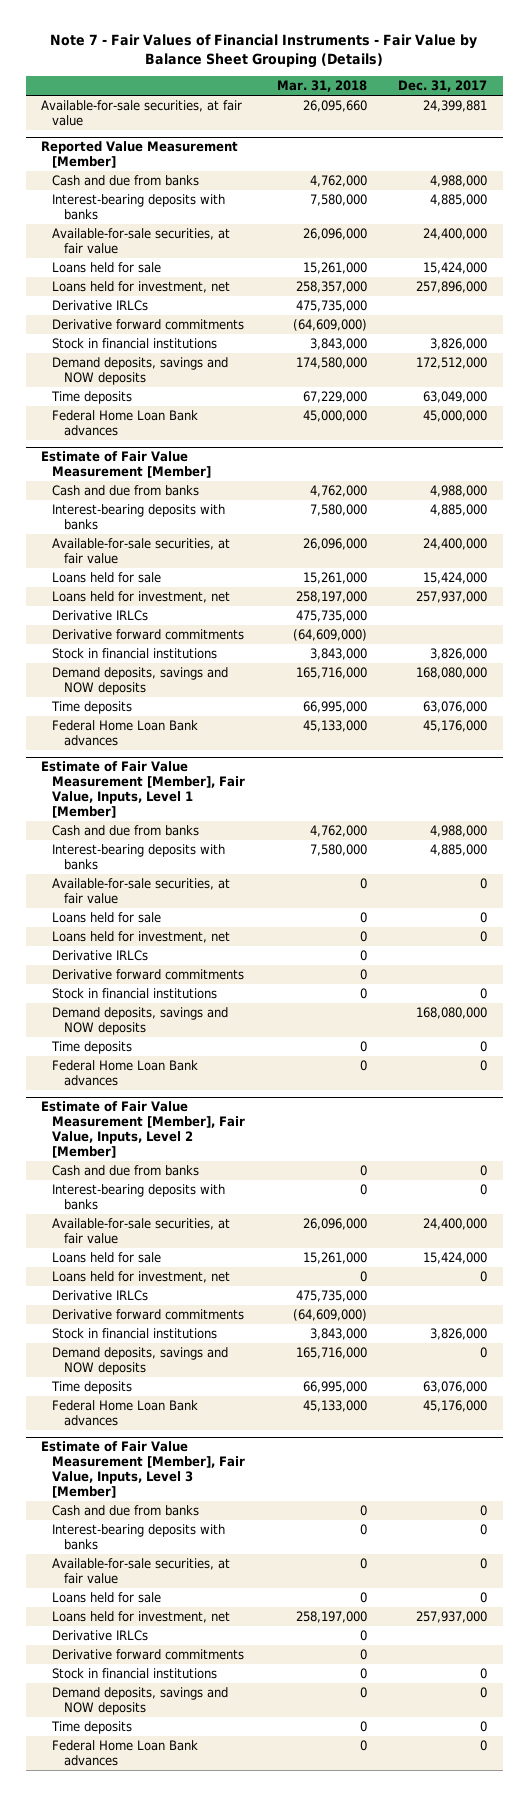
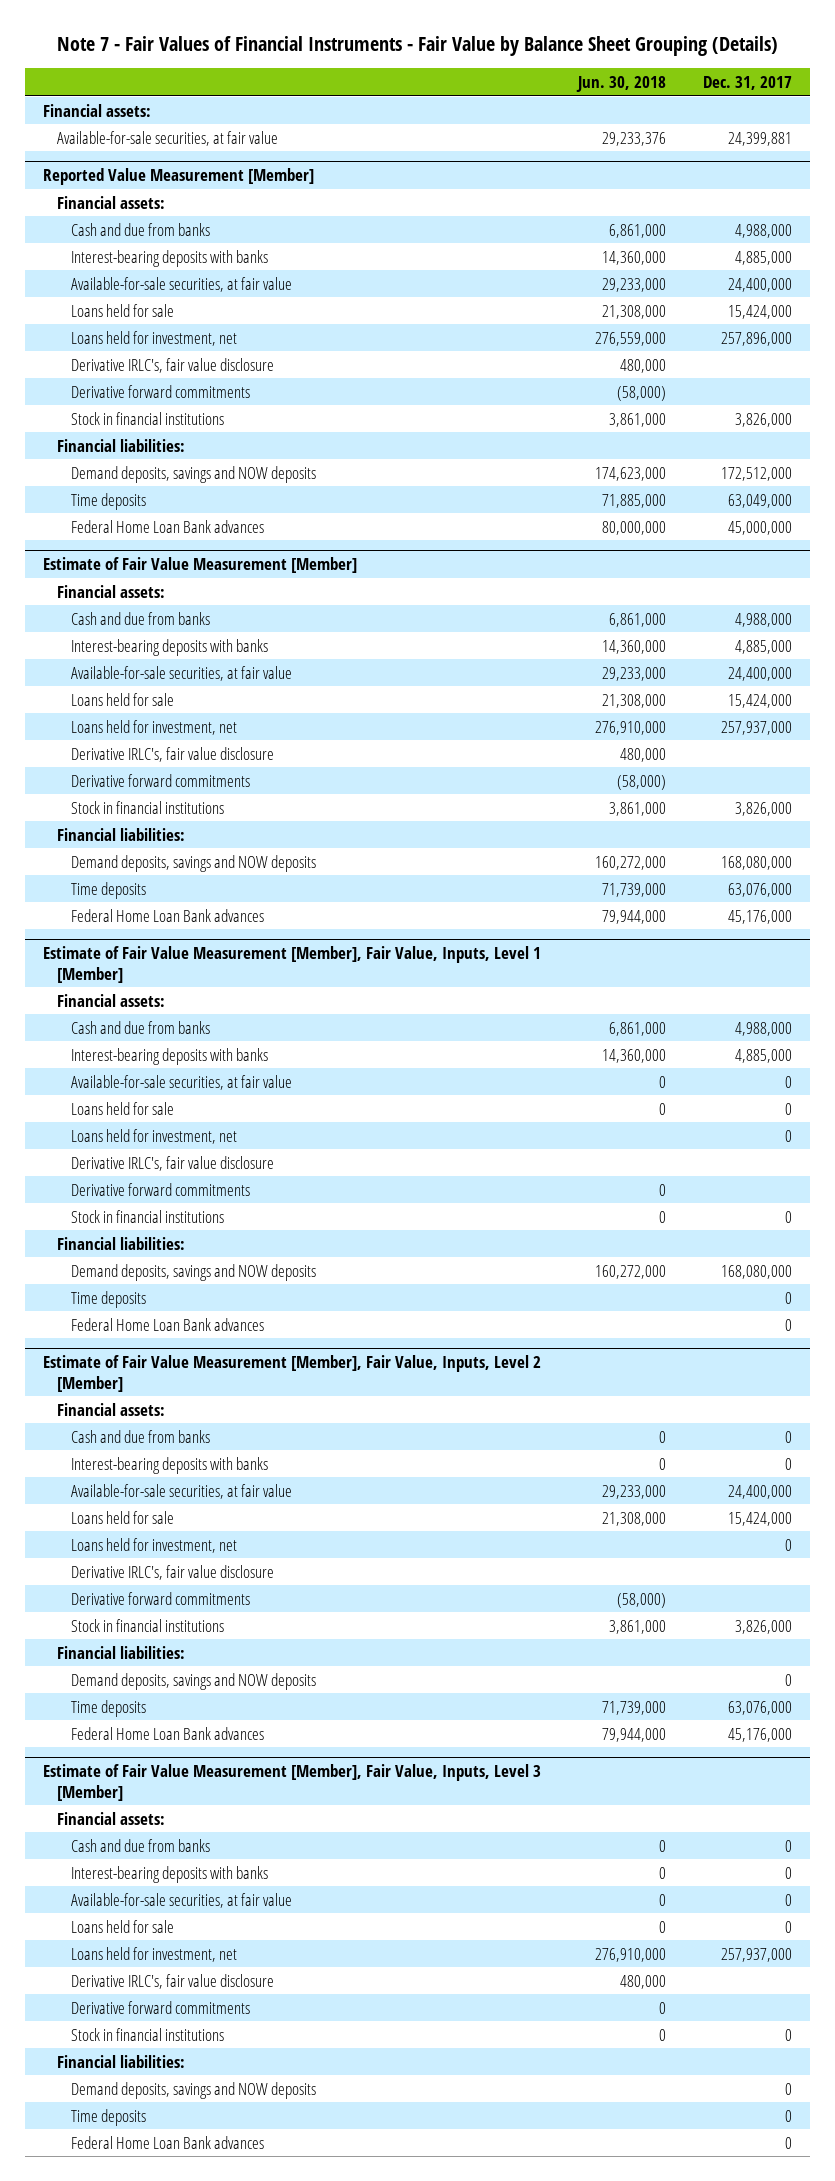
[276,80,367,93] Mar. 31, 2018 -> none
none -> [576,76,667,93] Jun. 30, 2018
none -> [43,103,152,117] Financial assets:
none -> [57,195,166,209] Financial assets:
[52,300,149,312] Derivative IRLCs -> [70,357,274,373] Derivative IRLC's, fair value disclosure
none -> [57,438,186,452] Financial liabilities:
none -> [57,584,166,598] Financial assets:
[52,610,149,622] Derivative IRLCs -> [70,746,274,762] Derivative IRLC's, fair value disclosure
none -> [57,827,186,841] Financial liabilities:
none -> [57,993,166,1007] Financial assets:
[52,950,149,962] Derivative IRLCs -> [70,1155,274,1171] Derivative IRLC's, fair value disclosure
none -> [57,1236,186,1250] Financial liabilities:
none -> [57,1402,166,1416] Financial assets:
[52,1290,149,1302] Derivative IRLCs -> [70,1564,274,1580] Derivative IRLC's, fair value disclosure
none -> [57,1645,186,1659] Financial liabilities:
none -> [57,1811,166,1825] Financial assets:
[52,1630,149,1642] Derivative IRLCs -> [70,1973,274,1989] Derivative IRLC's, fair value disclosure
none -> [57,2054,186,2068] Financial liabilities:

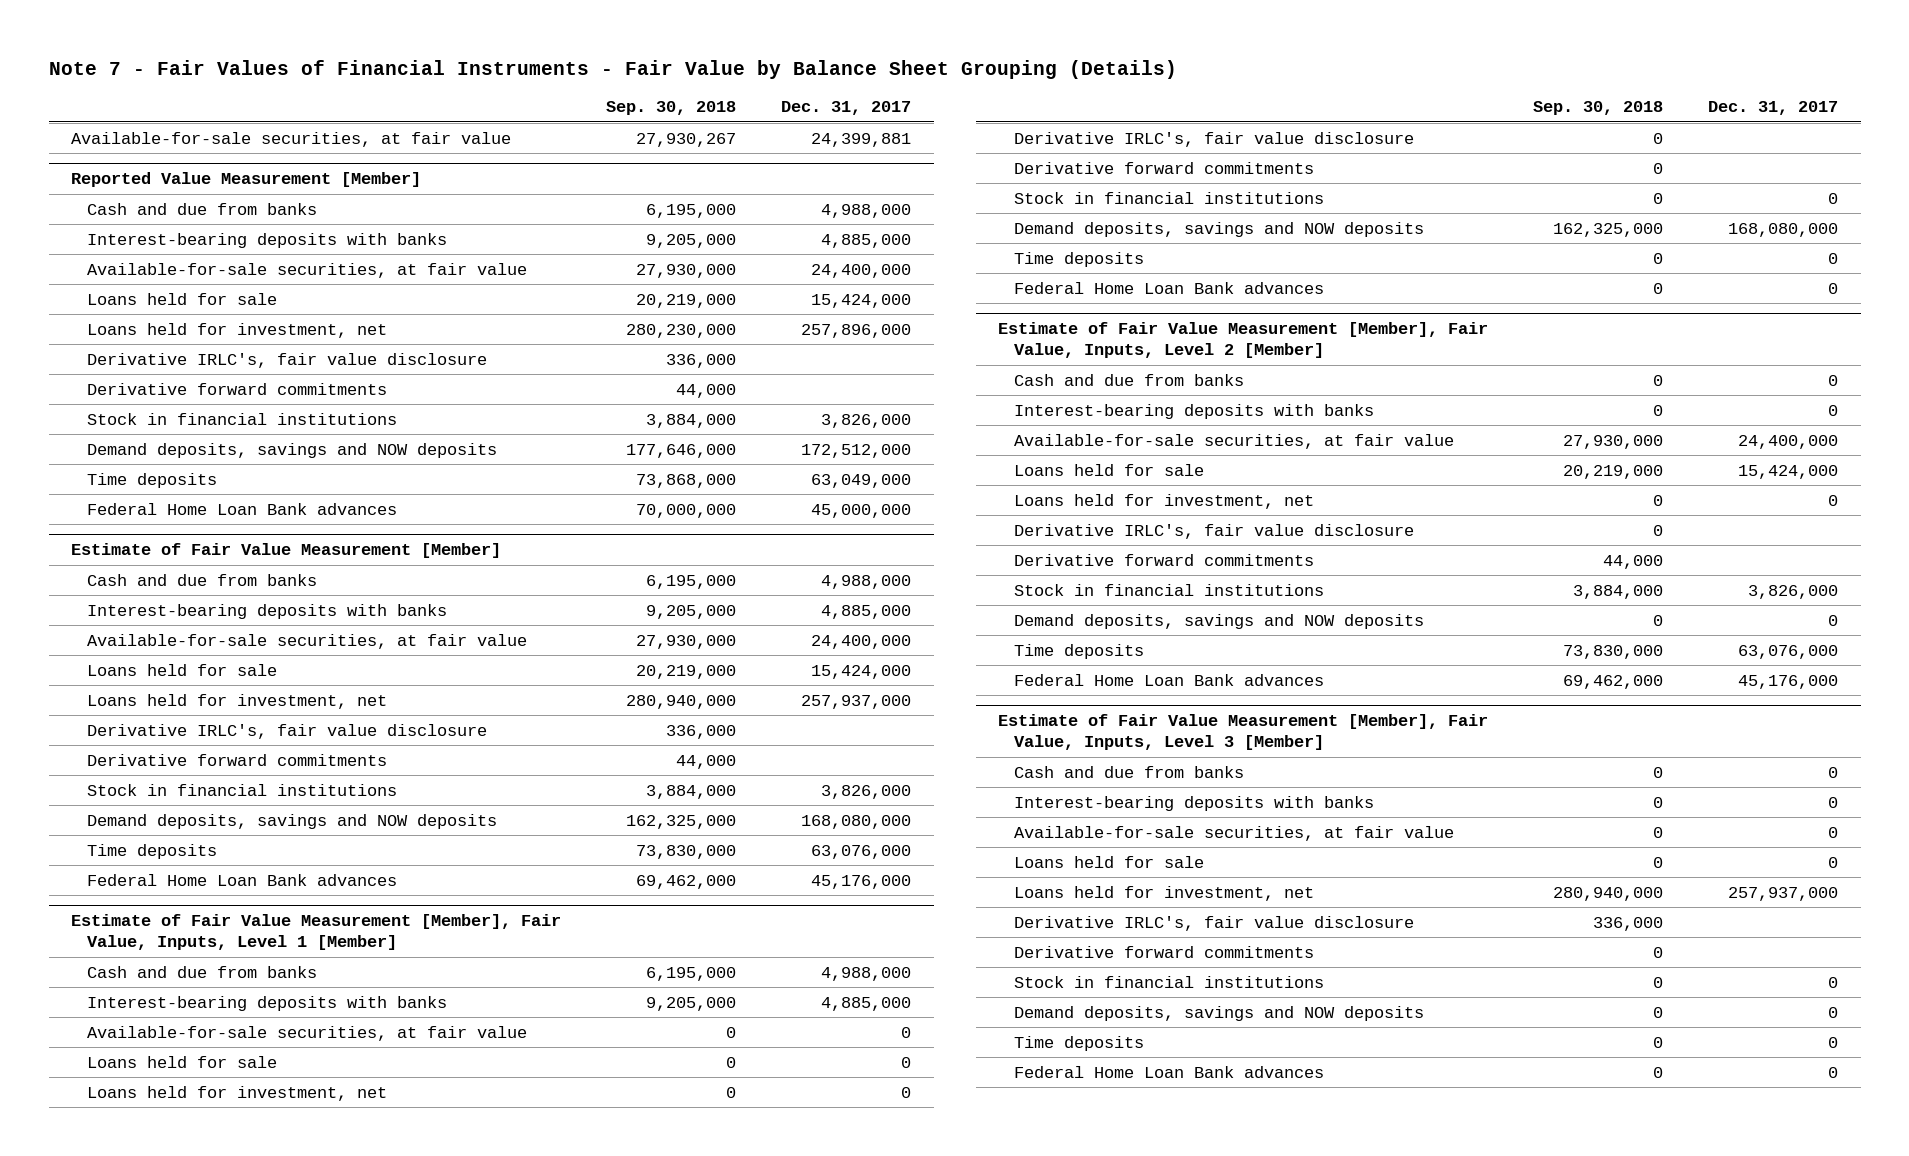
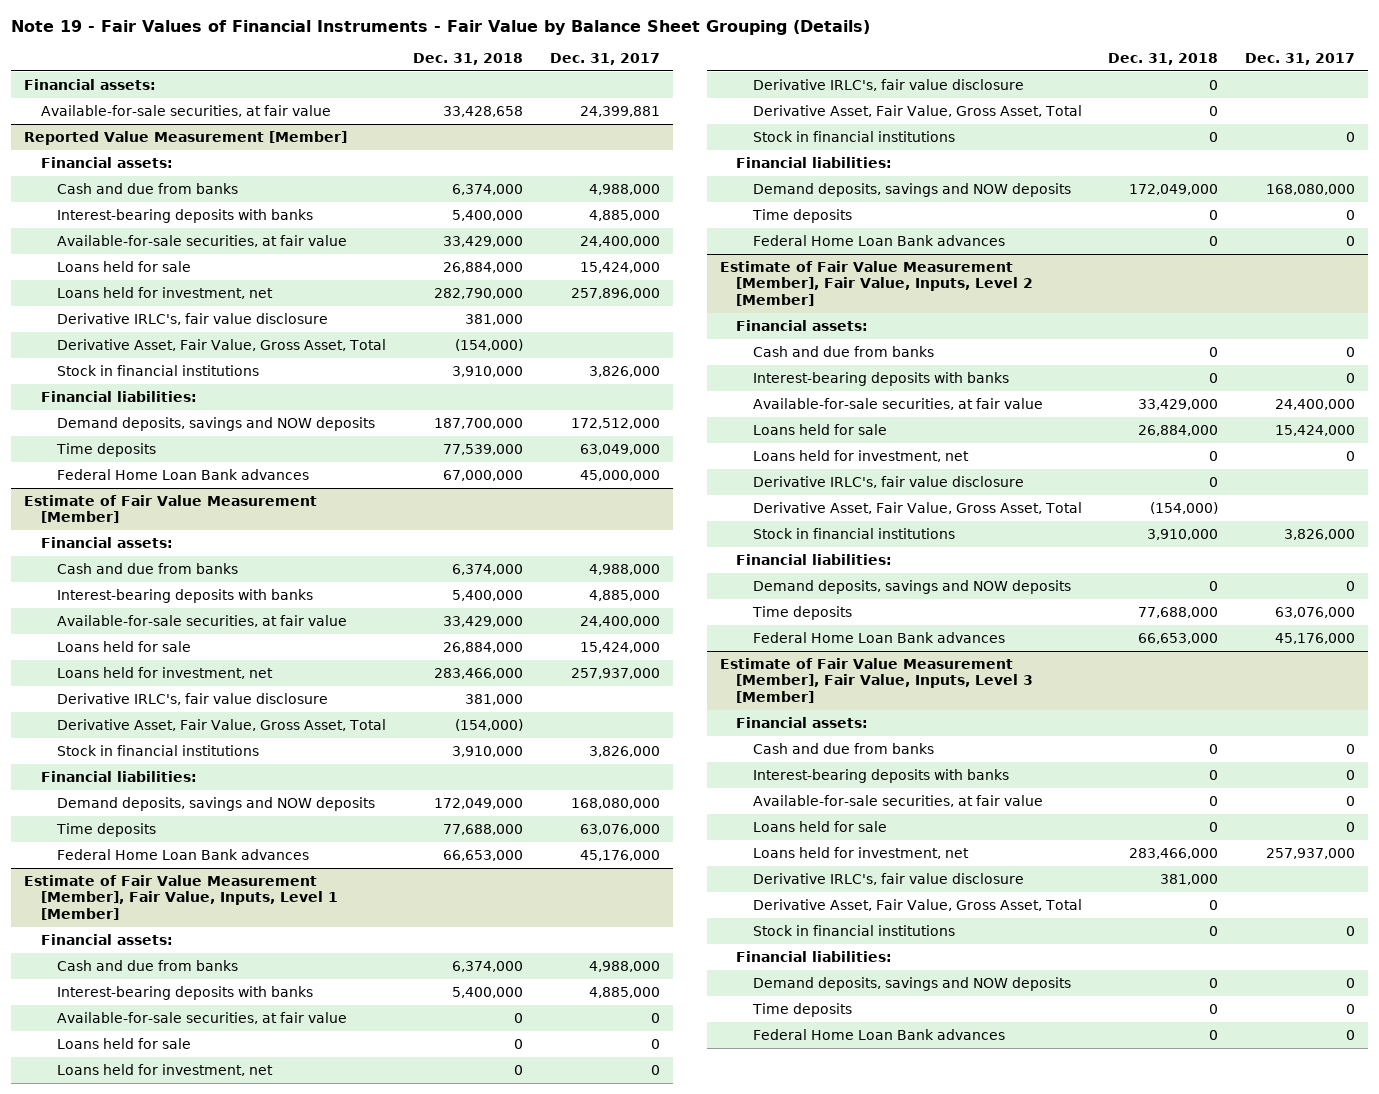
[48,59,1177,79] Note 7 - Fair Values of Financial Instruments - Fair Value by Balance Sheet Grouping (Details) -> [11,19,871,35] Note 19 - Fair Values of Financial Instruments - Fair Value by Balance Sheet Grouping (Details)
[606,101,737,116] Sep. 30, 2018 -> none
none -> [412,52,523,65] Dec. 31, 2018
none -> [24,78,157,90] Financial assets:
none -> [40,156,173,168] Financial assets:
[87,382,388,395] Derivative forward commitments -> [57,338,387,351] Derivative Asset, Fair Value, Gross Asset, Total
none -> [40,390,197,402] Financial liabilities:
none -> [40,536,173,548] Financial assets:
[87,753,388,766] Derivative forward commitments -> [57,718,387,731] Derivative Asset, Fair Value, Gross Asset, Total
none -> [40,770,197,782] Financial liabilities:
none -> [40,933,173,945] Financial assets:
[1014,161,1315,174] Derivative forward commitments -> [752,104,1082,117] Derivative Asset, Fair Value, Gross Asset, Total
none -> [736,156,893,168] Financial liabilities:
none -> [736,319,869,331] Financial assets:
[1014,553,1315,566] Derivative forward commitments -> [752,501,1082,514] Derivative Asset, Fair Value, Gross Asset, Total
none -> [736,553,893,565] Financial liabilities:
none -> [736,716,869,728] Financial assets:
[1014,945,1315,958] Derivative forward commitments -> [752,898,1082,911] Derivative Asset, Fair Value, Gross Asset, Total
none -> [736,950,893,962] Financial liabilities:

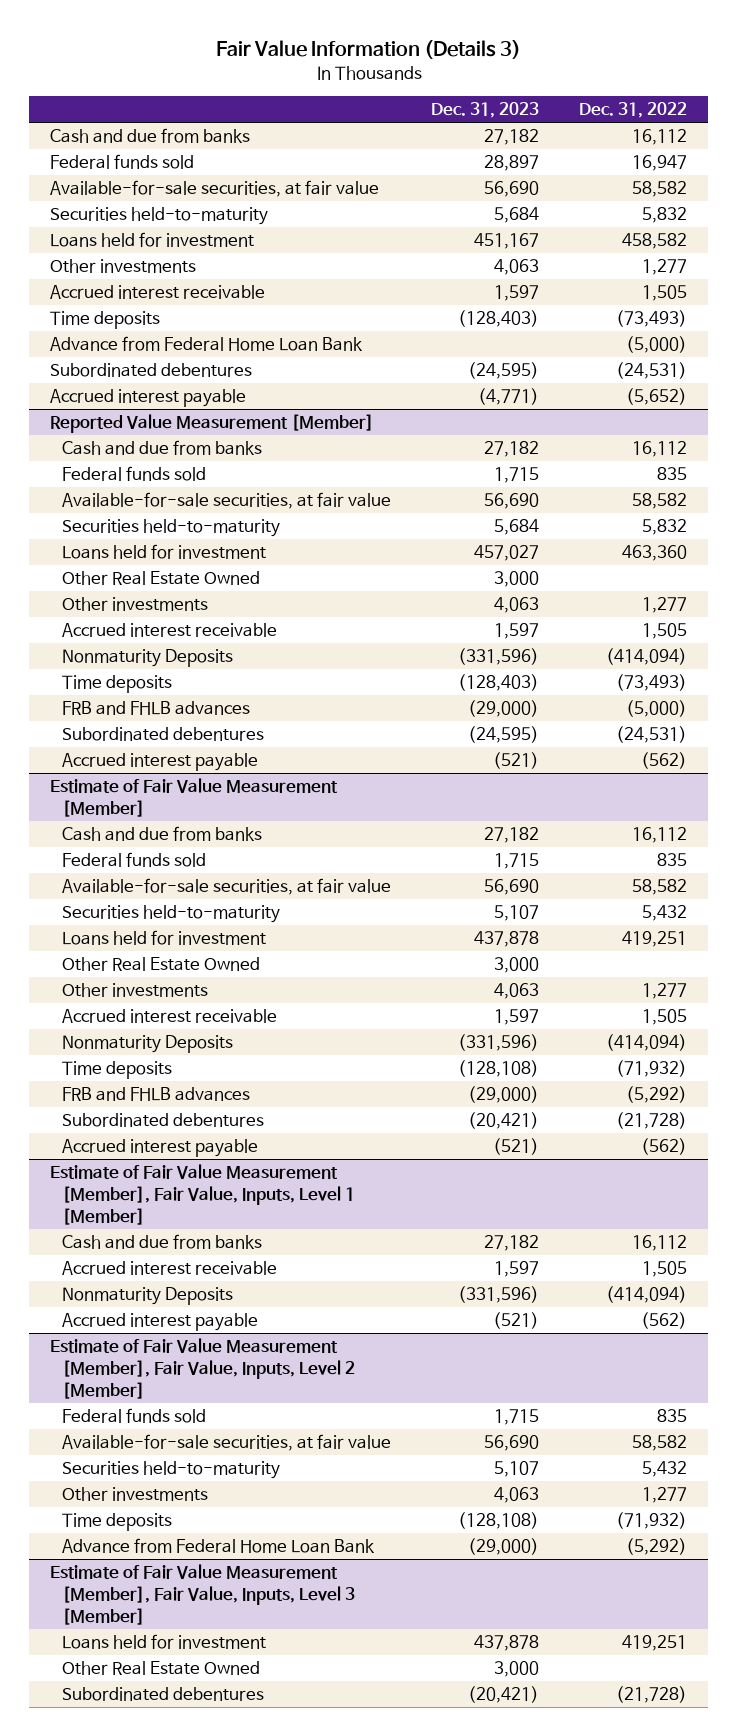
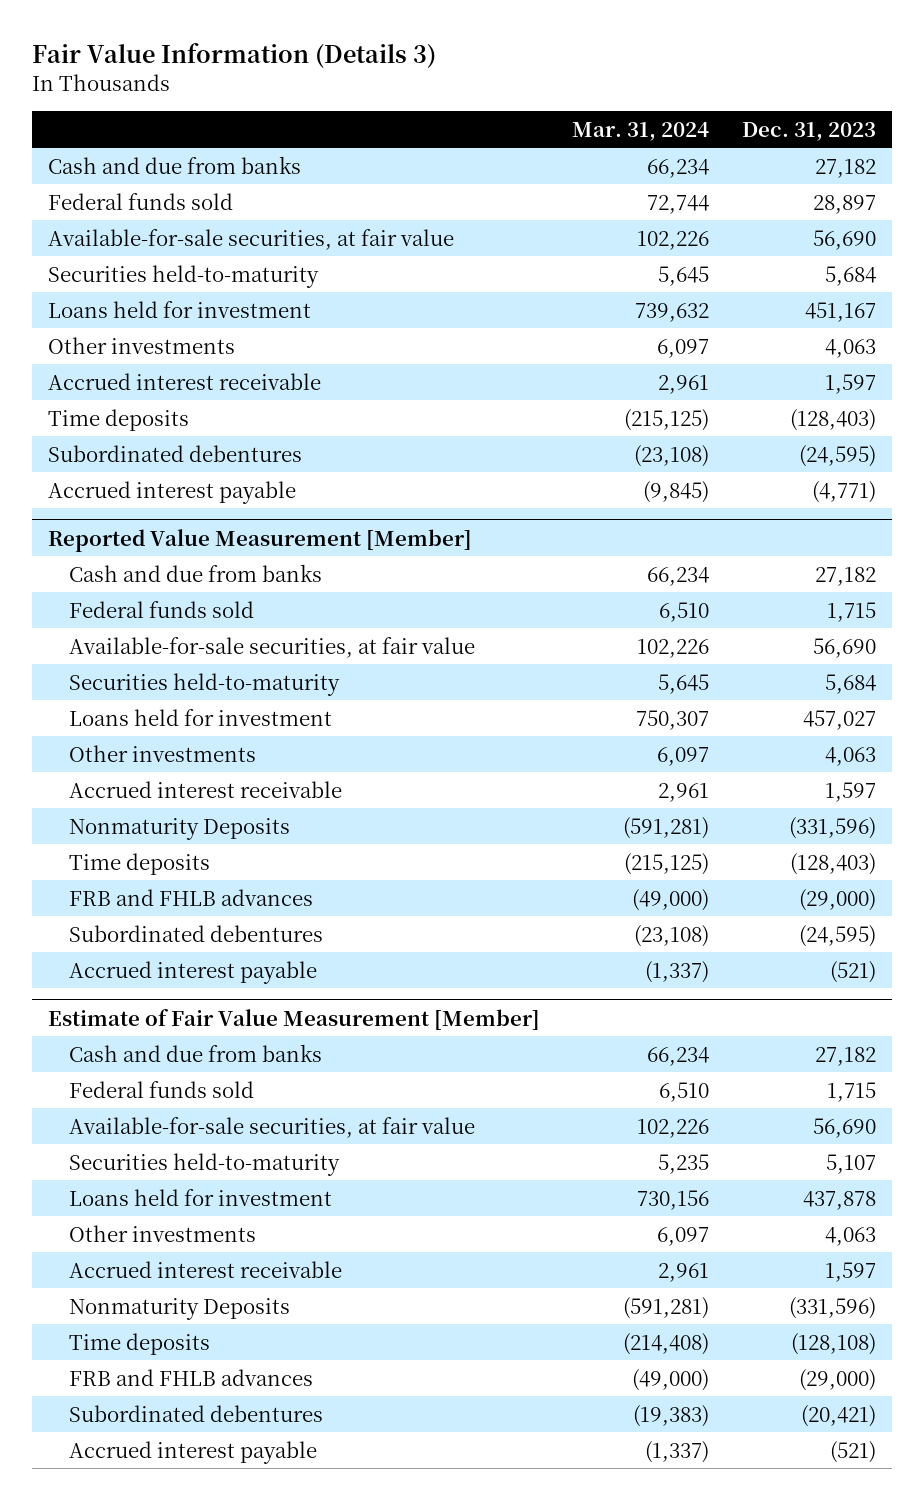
[579,102,688,119] Dec. 31, 2022 -> none
none -> [572,121,710,141] Mar. 31, 2024
[49,336,363,352] Advance from Federal Home Loan Bank -> none
[61,571,260,586] Other Real Estate Owned -> none
[61,957,260,972] Other Real Estate Owned -> none
[49,1164,355,1225] Estimate of Fair Value Measurement [Member], Fair Value, Inputs, Level 1 [Member] -> none
[61,1234,262,1250] Cash and due from banks -> none
[61,1261,277,1276] Accrued interest receivable -> none
[61,1287,233,1306] Nonmaturity Deposits -> none
[61,1313,258,1332] Accrued interest payable -> none
[49,1338,355,1399] Estimate of Fair Value Measurement [Member], Fair Value, Inputs, Level 2 [Member] -> none
[61,1408,206,1424] Federal funds sold -> none
[61,1434,391,1452] Available-for-sale securities, at fair value -> none
[61,1461,280,1480] Securities held-to-maturity -> none
[61,1487,208,1502] Other investments -> none
[61,1513,172,1532] Time deposits -> none
[61,1538,375,1554] Advance from Federal Home Loan Bank -> none
[49,1564,355,1625] Estimate of Fair Value Measurement [Member], Fair Value, Inputs, Level 3 [Member] -> none
[61,1634,266,1650] Loans held for investment -> none
[61,1661,260,1676] Other Real Estate Owned -> none
[61,1687,264,1702] Subordinated debentures -> none

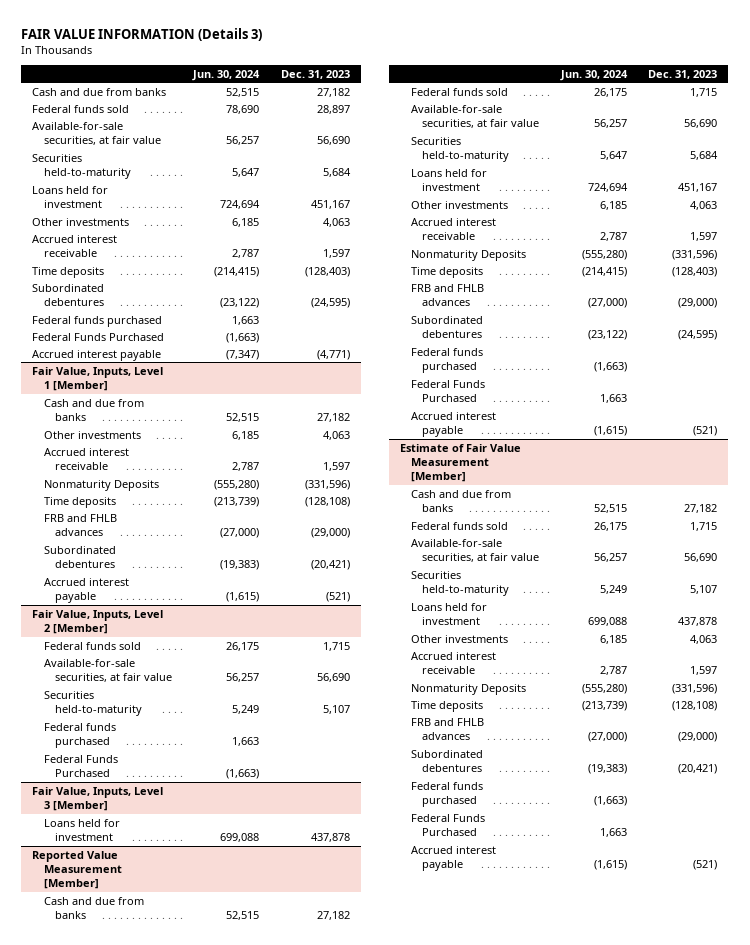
[31,43,436,69] Fair Value Information (Details 3) -> [21,27,263,41] FAIR VALUE INFORMATION (Details 3)
[572,121,710,141] Mar. 31, 2024 -> none
none -> [192,69,261,81] Jun. 30, 2024
none -> [32,315,163,327] Federal funds purchased
none -> [32,332,165,341] Federal Funds Purchased
none -> [32,366,164,392] Fair Value, Inputs, Level 1 [Member]
none -> [43,398,144,422] Cash and due from banks
none -> [43,430,141,439] Other investments
none -> [43,447,129,471] Accrued interest receivable
none -> [43,479,159,491] Nonmaturity Deposits
none -> [43,496,116,508] Time deposits
none -> [43,513,117,537] FRB and FHLB advances
none -> [43,545,116,569] Subordinated debentures
none -> [43,577,129,604] Accrued interest payable
none -> [32,609,164,635] Fair Value, Inputs, Level 2 [Member]
none -> [43,641,141,650] Federal funds sold
none -> [43,658,172,683] Available-for-sale securities, at fair value
none -> [43,690,142,717] Securities held-to-maturity
none -> [43,722,116,749] Federal funds purchased
none -> [43,754,118,778] Federal Funds Purchased
none -> [32,786,164,812] Fair Value, Inputs, Level 3 [Member]
none -> [43,818,120,842] Loans held for investment
[802,709,876,730] 457,027 -> [678,183,718,193] 451,167
none -> [410,347,483,374] Federal funds purchased
none -> [410,379,485,403] Federal Funds Purchased
none -> [410,781,483,808] Federal funds purchased
none -> [410,813,485,837] Federal Funds Purchased

